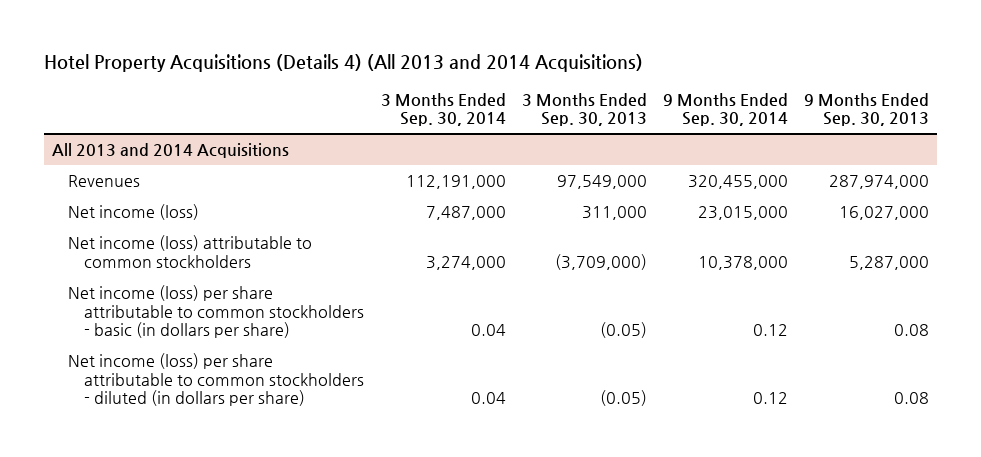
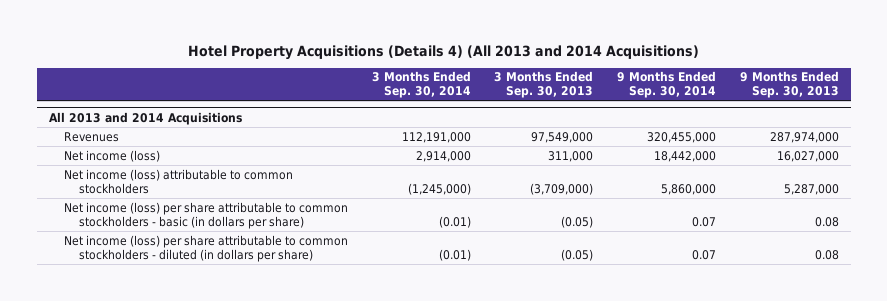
[425,205,506,220] 7,487,000 -> [415,150,471,162] 2,914,000
[697,205,788,220] 23,015,000 -> [653,150,716,162] 18,442,000
[425,255,506,270] 3,274,000 -> [407,182,471,195] (1,245,000)
[697,255,788,270] 10,378,000 -> [660,183,716,195] 5,860,000
[470,324,506,337] 0.04 -> [438,215,471,228] (0.01)
[752,324,788,337] 0.12 -> [691,216,716,227] 0.07
[470,392,506,405] 0.04 -> [438,248,471,261] (0.01)
[752,392,788,405] 0.12 -> [691,249,716,260] 0.07

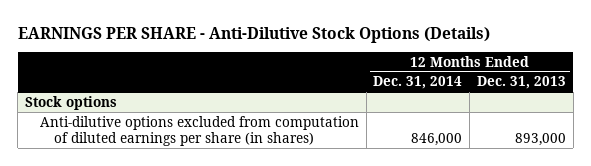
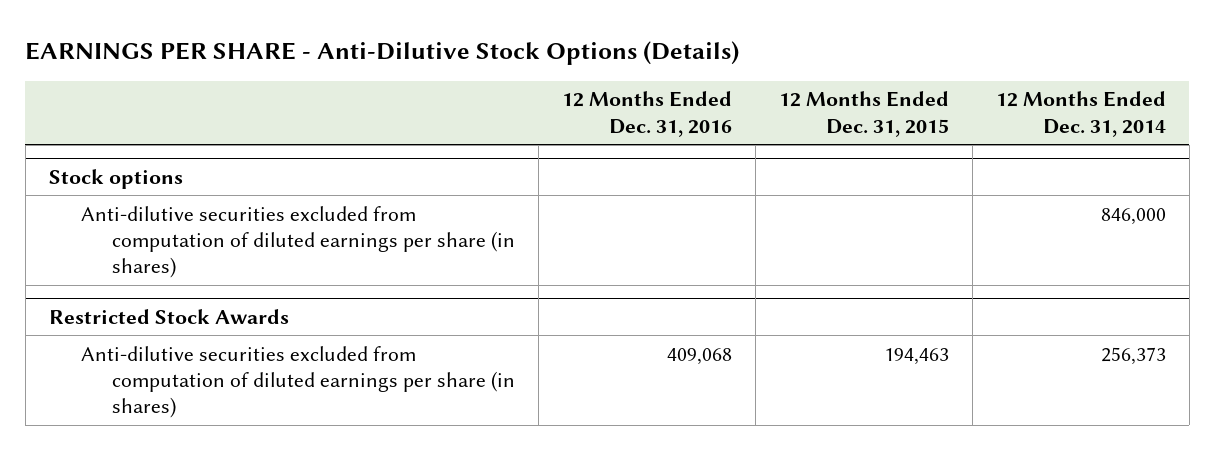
[477,76,567,90] Dec. 31, 2013 -> none
none -> [562,91,733,137] 12 Months Ended Dec. 31, 2016
none -> [778,91,949,137] 12 Months Ended Dec. 31, 2015
[39,115,359,146] Anti-dilutive options excluded from computation of diluted earnings per share (in shares) -> [80,205,516,279] Anti-dilutive securities excluded from computation of diluted earnings per share (in shares)
none -> [48,308,289,324] Restricted Stock Awards
none -> [80,345,516,419] Anti-dilutive securities excluded from computation of diluted earnings per share (in shares)

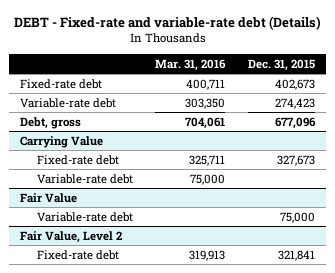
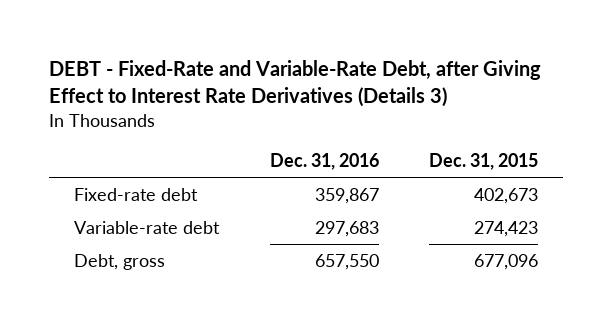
[13,15,321,30] DEBT - Fixed-rate and variable-rate debt (Details) -> [49,60,542,108] DEBT - Fixed-Rate and Variable-Rate Debt, after Giving Effect to Interest Rate Derivatives (Details 3)
[155,58,227,71] Mar. 31, 2016 -> none
none -> [269,152,379,170] Dec. 31, 2016
[20,135,104,148] Carrying Value -> none
[36,154,119,165] Fixed-rate debt -> none
[36,173,133,184] Variable-rate debt -> none
[20,192,78,203] Fair Value -> none
[36,211,133,222] Variable-rate debt -> none
[20,230,123,243] Fair Value, Level 2 -> none
[36,249,119,260] Fixed-rate debt -> none

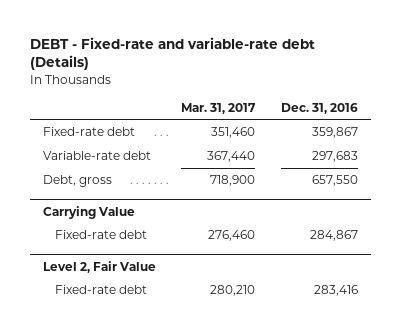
[49,60,542,108] DEBT - Fixed-Rate and Variable-Rate Debt, after Giving Effect to Interest Rate Derivatives (Details 3) -> [30,36,316,71] DEBT - Fixed-rate and variable-rate debt (Details)
[428,152,538,170] Dec. 31, 2015 -> none
none -> [181,102,257,114] Mar. 31, 2017
none -> [43,205,136,219] Carrying Value
none -> [54,230,147,240] Fixed-rate debt
none -> [43,260,157,273] Level 2, Fair Value
none -> [54,285,147,295] Fixed-rate debt

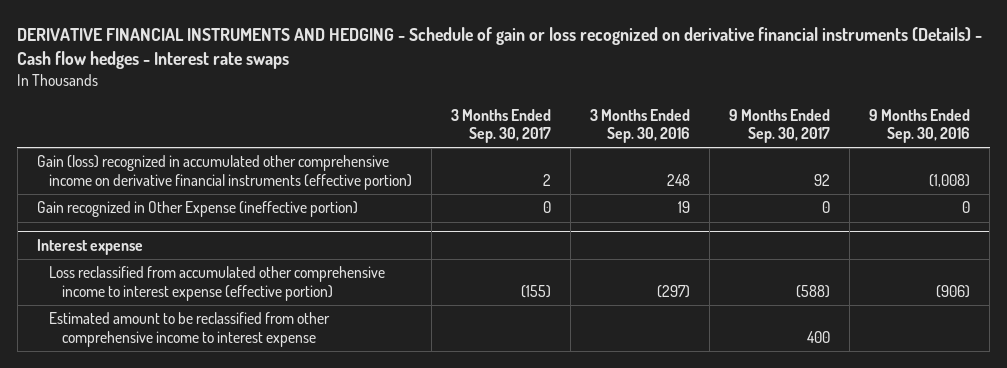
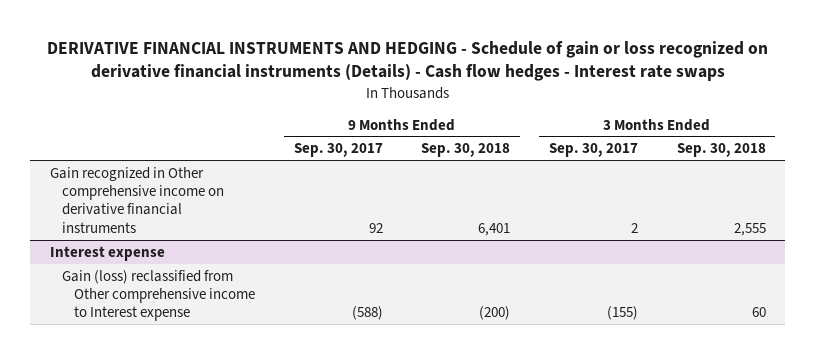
[590,108,691,144] 3 Months Ended Sep. 30, 2016 -> none
[869,108,971,144] 9 Months Ended Sep. 30, 2016 -> none
none -> [421,143,511,158] Sep. 30, 2018
none -> [676,143,766,158] Sep. 30, 2018
[36,201,358,218] Gain recognized in Other Expense (ineffective portion) -> none
[36,155,413,191] Gain (loss) recognized in accumulated other comprehensive income on derivative financial instruments (effective portion) -> [49,166,224,233] Gain recognized in Other comprehensive income on derivative financial instruments
[49,312,331,348] Estimated amount to be reclassified from other comprehensive income to interest expense -> none
[49,266,386,302] Loss reclassified from accumulated other comprehensive income to interest expense (effective portion) -> [61,269,256,322] Gain (loss) reclassified from Other comprehensive income to Interest expense

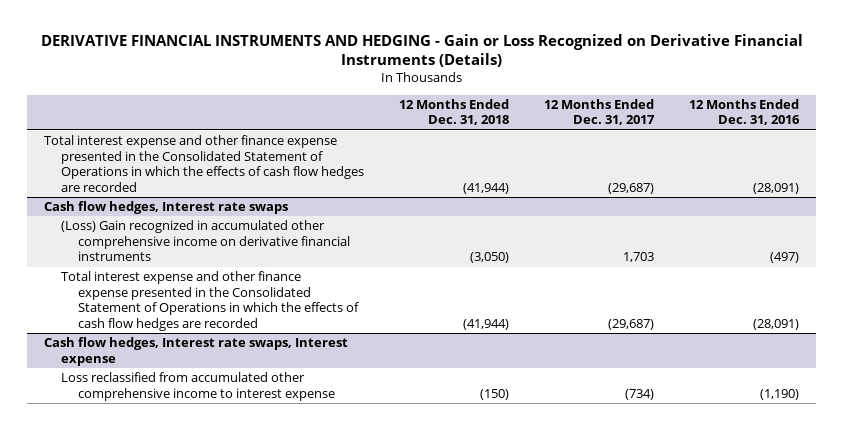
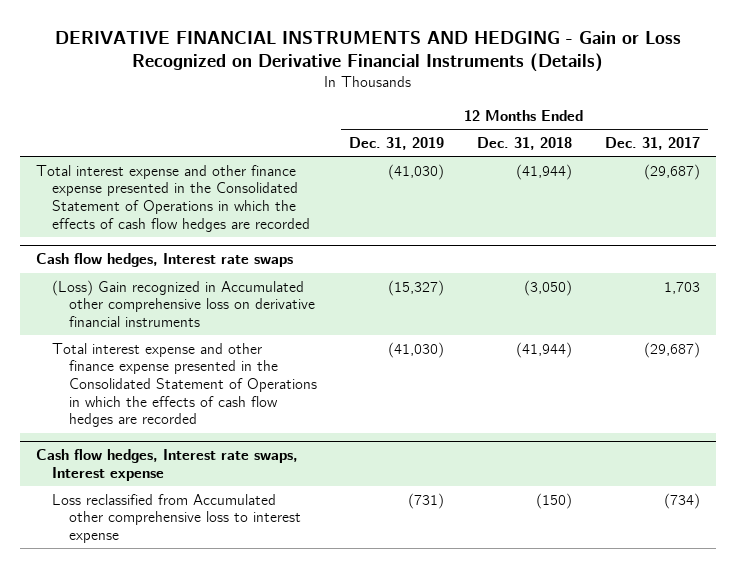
[688,98,800,126] 12 Months Ended Dec. 31, 2016 -> none
none -> [349,136,445,150] Dec. 31, 2019
[61,219,351,262] (Loss) Gain recognized in accumulated other comprehensive income on derivative financial instruments -> [52,279,315,327] (Loss) Gain recognized in Accumulated other comprehensive loss on derivative financial instruments
[61,371,336,401] Loss reclassified from accumulated other comprehensive income to interest expense -> [52,493,301,543] Loss reclassified from Accumulated other comprehensive loss to interest expense

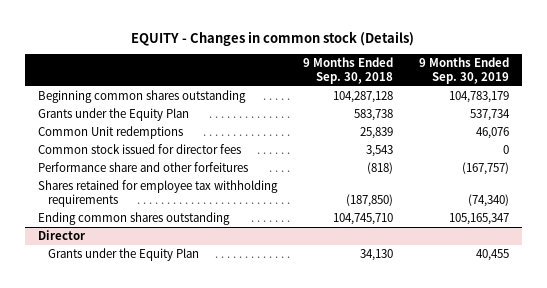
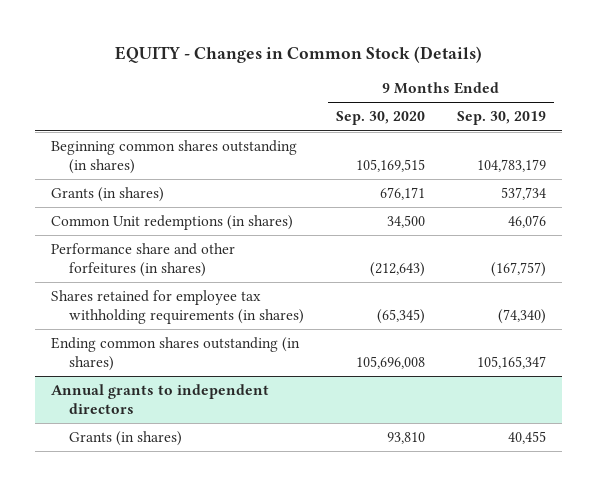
[131,30,415,46] EQUITY - Changes in common stock (Details) -> [114,45,482,63] EQUITY - Changes in Common Stock (Details)
[302,57,393,85] 9 Months Ended Sep. 30, 2018 -> none
none -> [336,111,426,126] Sep. 30, 2020
[37,143,241,154] Common stock issued for director fees -> none
[37,89,246,103] Beginning common shares outstanding -> [51,140,298,174] Beginning common shares outstanding (in shares)
[37,107,189,121] Grants under the Equity Plan -> [51,187,165,203] Grants (in shares)
[37,125,183,139] Common Unit redemptions -> [51,215,294,231] Common Unit redemptions (in shares)
[37,161,248,172] Performance share and other forfeitures -> [51,243,236,277] Performance share and other forfeitures (in shares)
[37,179,278,207] Shares retained for employee tax withholding requirements -> [51,290,305,324] Shares retained for employee tax withholding requirements (in shares)
[37,211,230,225] Ending common shares outstanding -> [51,337,301,371] Ending common shares outstanding (in shares)
[37,229,86,240] Director -> [51,384,270,414] Annual grants to independent directors
[47,247,199,261] Grants under the Equity Plan -> [69,431,183,447] Grants (in shares)

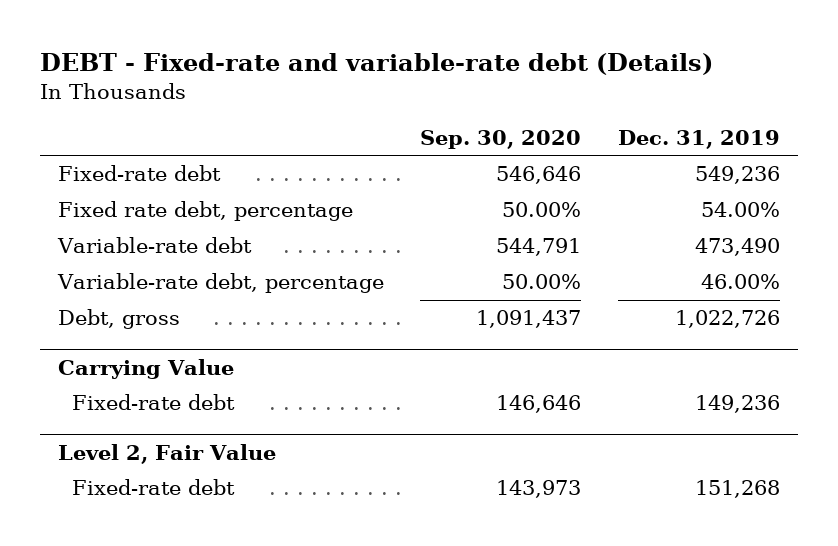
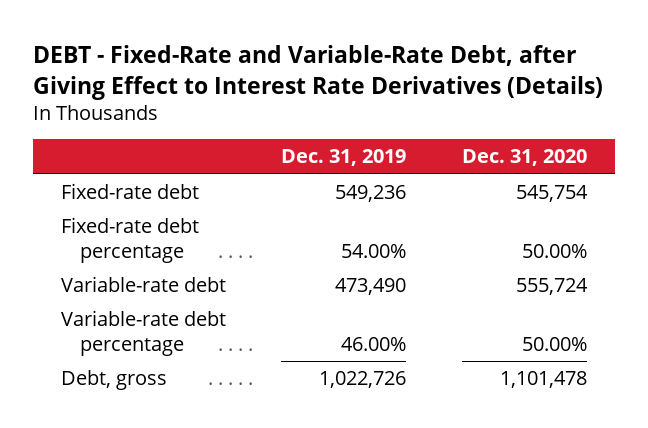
[39,53,713,76] DEBT - Fixed-rate and variable-rate debt (Details) -> [32,45,603,100] DEBT - Fixed-Rate and Variable-Rate Debt, after Giving Effect to Interest Rate Derivatives (Details)
[420,129,582,149] Sep. 30, 2020 -> none
none -> [461,149,587,167] Dec. 31, 2020
[57,201,353,222] Fixed rate debt, percentage -> [60,216,199,263] Fixed-rate debt percentage
[56,273,384,294] Variable-rate debt, percentage -> [60,309,226,356] Variable-rate debt percentage
[57,358,234,379] Carrying Value -> none
[72,394,236,411] Fixed-rate debt -> none
[57,443,276,464] Level 2, Fair Value -> none
[72,479,236,496] Fixed-rate debt -> none

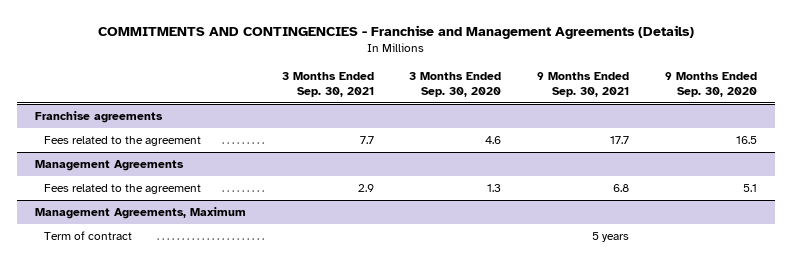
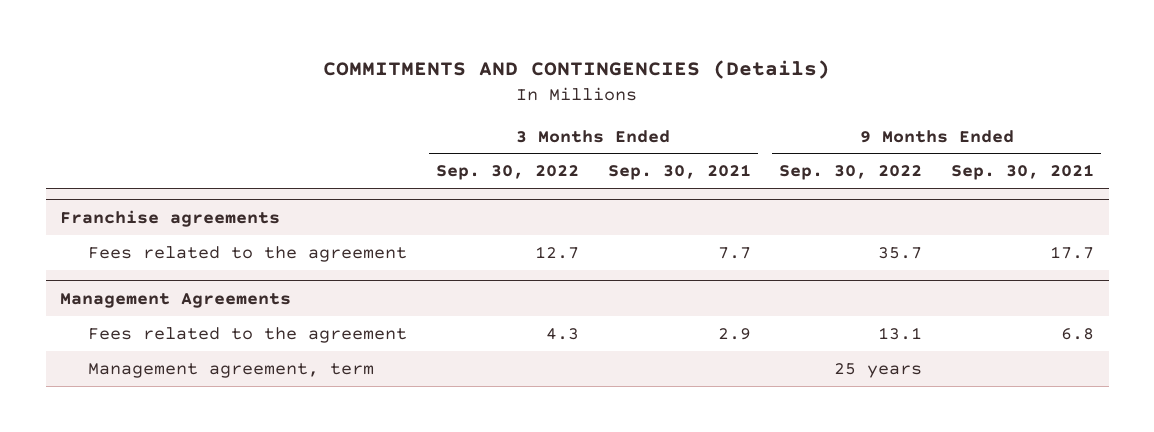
[97,24,694,39] COMMITMENTS AND CONTINGENCIES - Franchise and Management Agreements (Details) -> [323,59,831,79] COMMITMENTS AND CONTINGENCIES (Details)
[409,71,502,98] 3 Months Ended Sep. 30, 2020 -> none
[664,71,757,98] 9 Months Ended Sep. 30, 2020 -> none
none -> [435,165,579,181] Sep. 30, 2022
none -> [779,165,923,181] Sep. 30, 2022
[34,206,246,219] Management Agreements, Maximum -> none
[43,230,132,240] Term of contract -> none
none -> [87,362,374,378] Management agreement, term

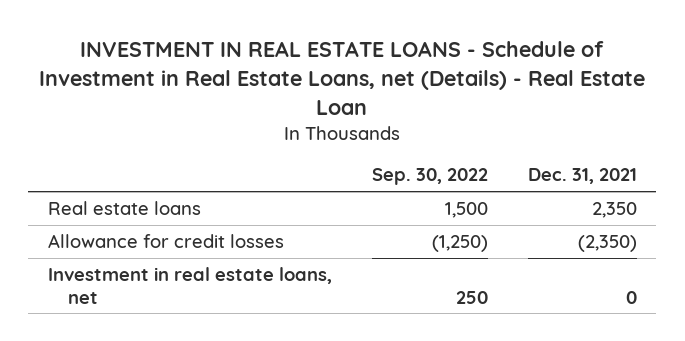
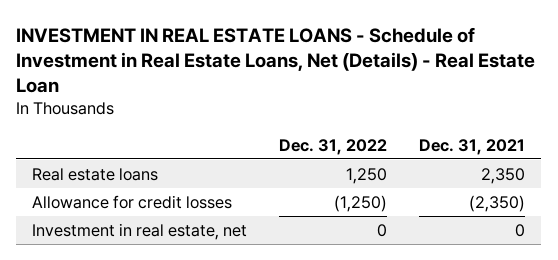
[39,41,646,115] INVESTMENT IN REAL ESTATE LOANS - Schedule of Investment in Real Estate Loans, net (Details) - Real Estate Loan -> [16,26,536,94] INVESTMENT IN REAL ESTATE LOANS - Schedule of Investment in Real Estate Loans, Net (Details) - Real Estate Loan
[371,168,488,186] Sep. 30, 2022 -> none
none -> [279,138,388,155] Dec. 31, 2022
[48,266,333,304] Investment in real estate loans, net -> [32,222,248,240] Investment in real estate, net

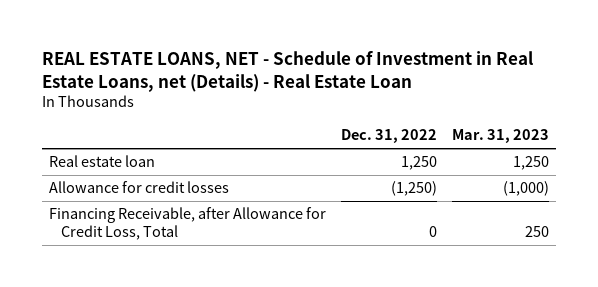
[16,26,536,94] INVESTMENT IN REAL ESTATE LOANS - Schedule of Investment in Real Estate Loans, Net (Details) - Real Estate Loan -> [41,50,533,92] REAL ESTATE LOANS, NET - Schedule of Investment in Real Estate Loans, net (Details) - Real Estate Loan
[419,138,526,155] Dec. 31, 2021 -> none
none -> [451,129,549,144] Mar. 31, 2023
[32,167,159,181] Real estate loans -> [49,155,156,168] Real estate loan
[32,222,248,240] Investment in real estate, net -> [49,207,327,241] Financing Receivable, after Allowance for Credit Loss, Total

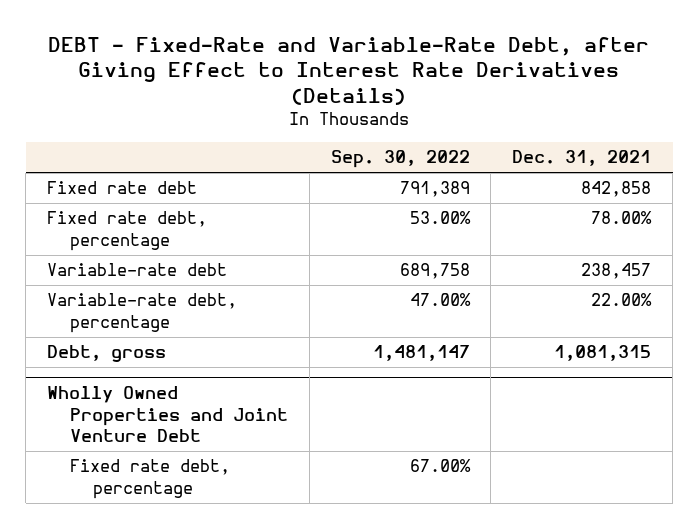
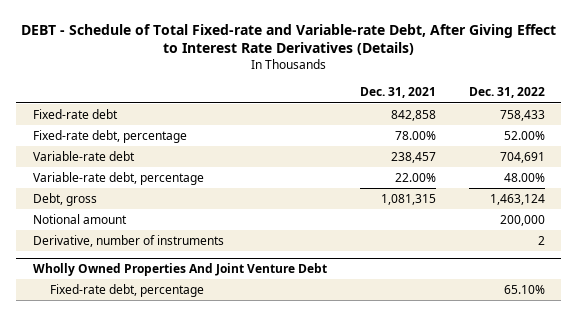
[48,36,650,106] DEBT - Fixed-Rate and Variable-Rate Debt, after Giving Effect to Interest Rate Derivatives (Details) -> [20,23,556,56] DEBT - Schedule of Total Fixed-rate and Variable-rate Debt, After Giving Effect to Interest Rate Derivatives (Details)
[330,150,470,169] Sep. 30, 2022 -> none
none -> [468,87,545,99] Dec. 31, 2022
[47,181,198,195] Fixed rate debt -> [32,108,118,119] Fixed-rate debt
[47,211,208,251] Fixed rate debt, percentage -> [32,129,187,143] Fixed-rate debt, percentage
none -> [32,213,127,224] Notional amount
none -> [32,234,224,247] Derivative, number of instruments
[47,386,288,443] Wholly Owned Properties and Joint Venture Debt -> [32,262,327,276] Wholly Owned Properties And Joint Venture Debt
[69,459,230,499] Fixed rate debt, percentage -> [49,283,204,297] Fixed-rate debt, percentage

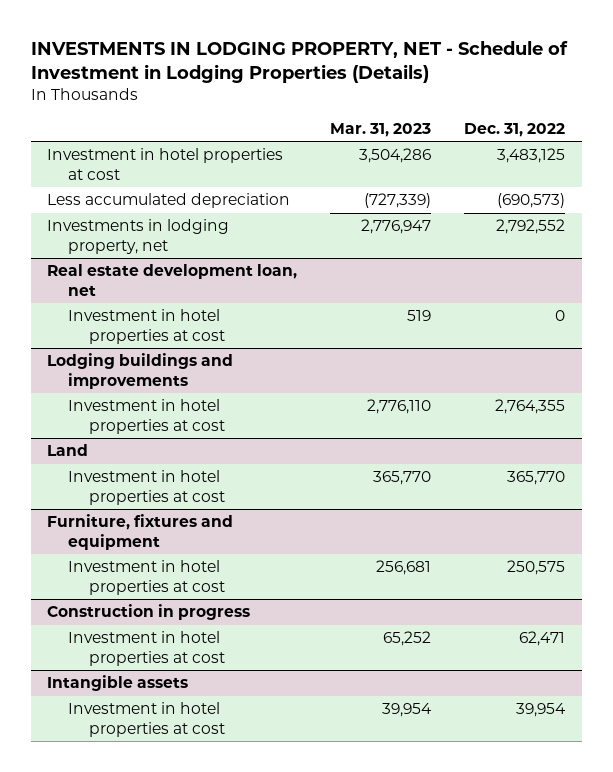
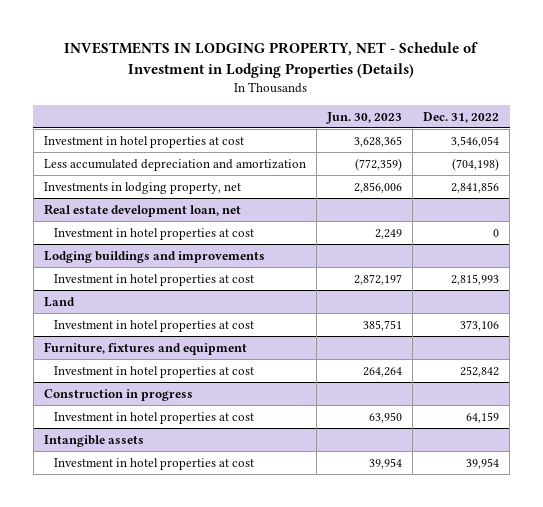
[330,123,432,138] Mar. 31, 2023 -> none
none -> [325,111,402,124] Jun. 30, 2023
[497,148,566,164] 3,483,125 -> [451,135,500,147] 3,546,054
[47,193,291,209] Less accumulated depreciation -> [43,158,306,171] Less accumulated depreciation and amortization
[497,193,566,209] (690,573) -> [452,157,500,171] (704,198)
[496,219,566,235] 2,792,552 -> [451,181,500,193] 2,841,856
[495,399,566,415] 2,764,355 -> [451,273,500,285] 2,815,993
[507,471,566,486] 365,770 -> [460,319,500,331] 373,106
[507,560,566,576] 250,575 -> [460,365,500,377] 252,842
[519,631,566,647] 62,471 -> [466,411,500,423] 64,159

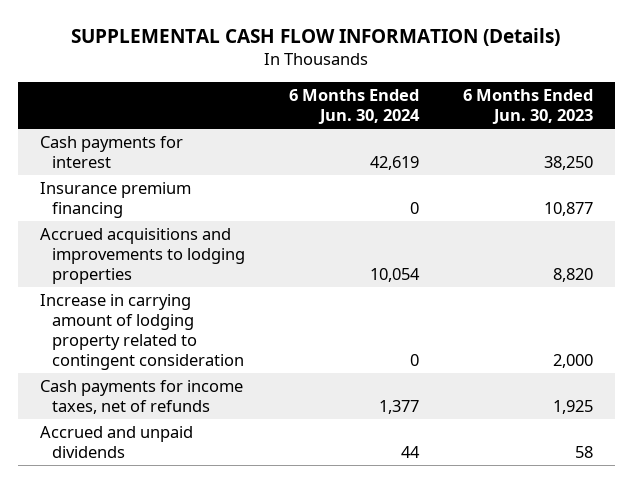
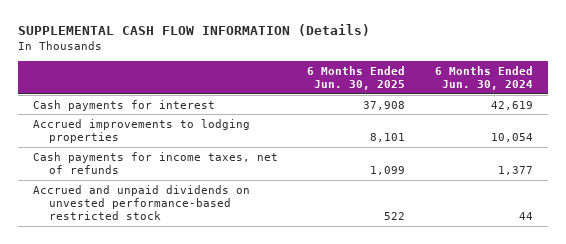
[463,88,594,124] 6 Months Ended Jun. 30, 2023 -> none
none -> [307,65,406,90] 6 Months Ended Jun. 30, 2025
[39,182,191,219] Insurance premium financing -> none
[39,294,245,371] Increase in carrying amount of lodging property related to contingent consideration -> none
[39,228,246,285] Accrued acquisitions and improvements to lodging properties -> [32,118,250,143] Accrued improvements to lodging properties
[39,426,193,459] Accrued and unpaid dividends -> [32,184,250,221] Accrued and unpaid dividends on unvested performance-based restricted stock

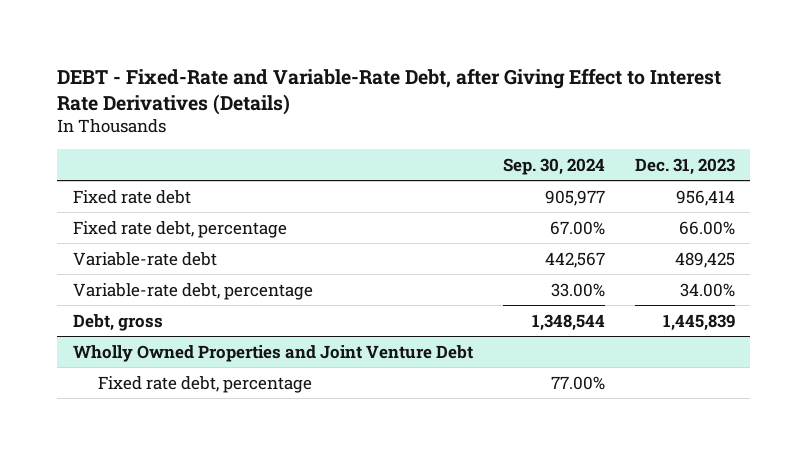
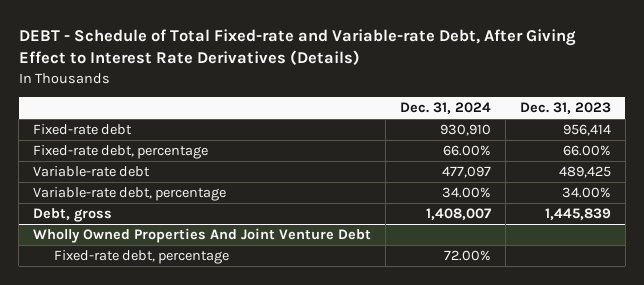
[57,67,722,115] DEBT - Fixed-Rate and Variable-Rate Debt, after Giving Effect to Interest Rate Derivatives (Details) -> [18,29,576,66] DEBT - Schedule of Total Fixed-rate and Variable-rate Debt, After Giving Effect to Interest Rate Derivatives (Details)
[502,157,605,175] Sep. 30, 2024 -> none
none -> [400,101,492,114] Dec. 31, 2024
[72,189,191,204] Fixed rate debt -> [33,124,133,136] Fixed-rate debt
[72,220,287,238] Fixed rate debt, percentage -> [33,145,209,160] Fixed-rate debt, percentage
[72,344,473,362] Wholly Owned Properties and Joint Venture Debt -> [33,228,372,244] Wholly Owned Properties And Joint Venture Debt
[98,375,313,393] Fixed rate debt, percentage -> [53,250,229,265] Fixed-rate debt, percentage

